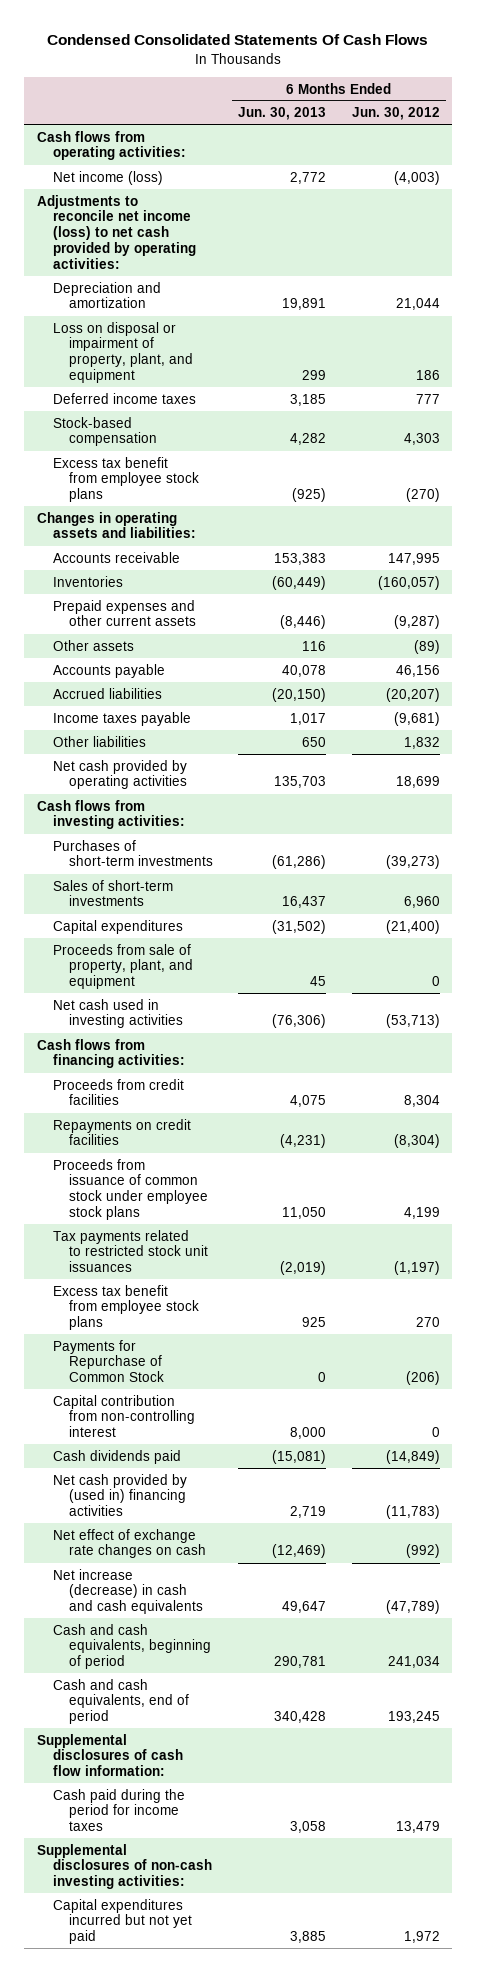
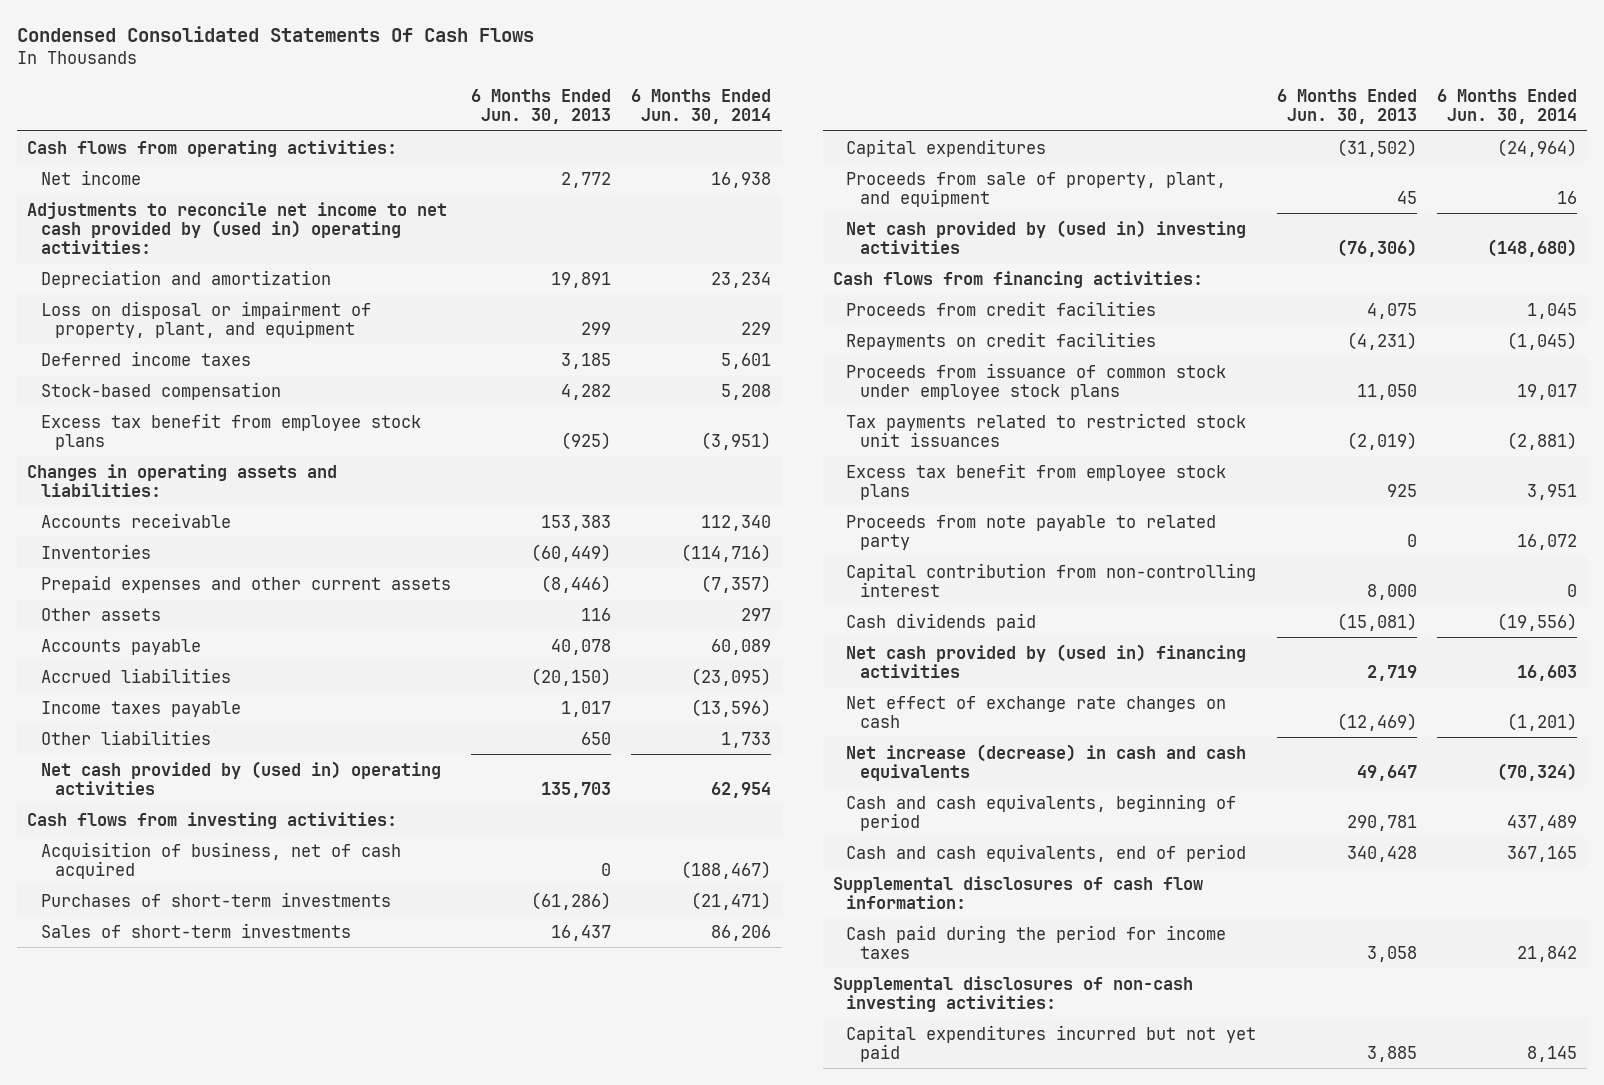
[351,107,440,121] Jun. 30, 2012 -> none
none -> [631,89,772,125] 6 Months Ended Jun. 30, 2014
[52,170,163,185] Net income (loss) -> [40,169,141,185] Net income
[36,194,196,269] Adjustments to reconcile net income (loss) to net cash provided by operating activities: -> [27,201,448,254] Adjustments to reconcile net income to net cash provided by (used in) operating activities:
[52,759,187,790] Net cash provided by operating activities -> [40,760,441,795] Net cash provided by (used in) operating activities
none -> [40,841,401,879] Acquisition of business, net of cash acquired
[52,998,183,1029] Net cash used in investing activities -> [846,219,1247,254] Net cash provided by (used in) investing activities
[52,1339,164,1383] Payments for Repurchase of Common Stock -> none
none -> [846,514,1217,550] Proceeds from note payable to related party

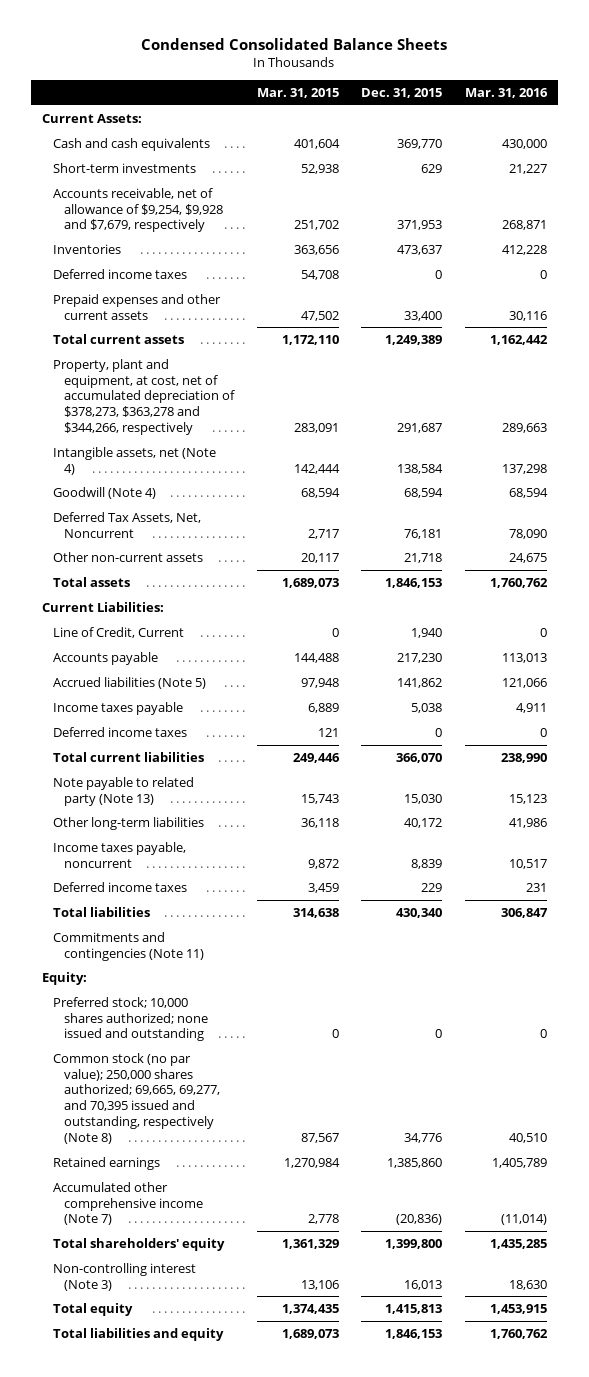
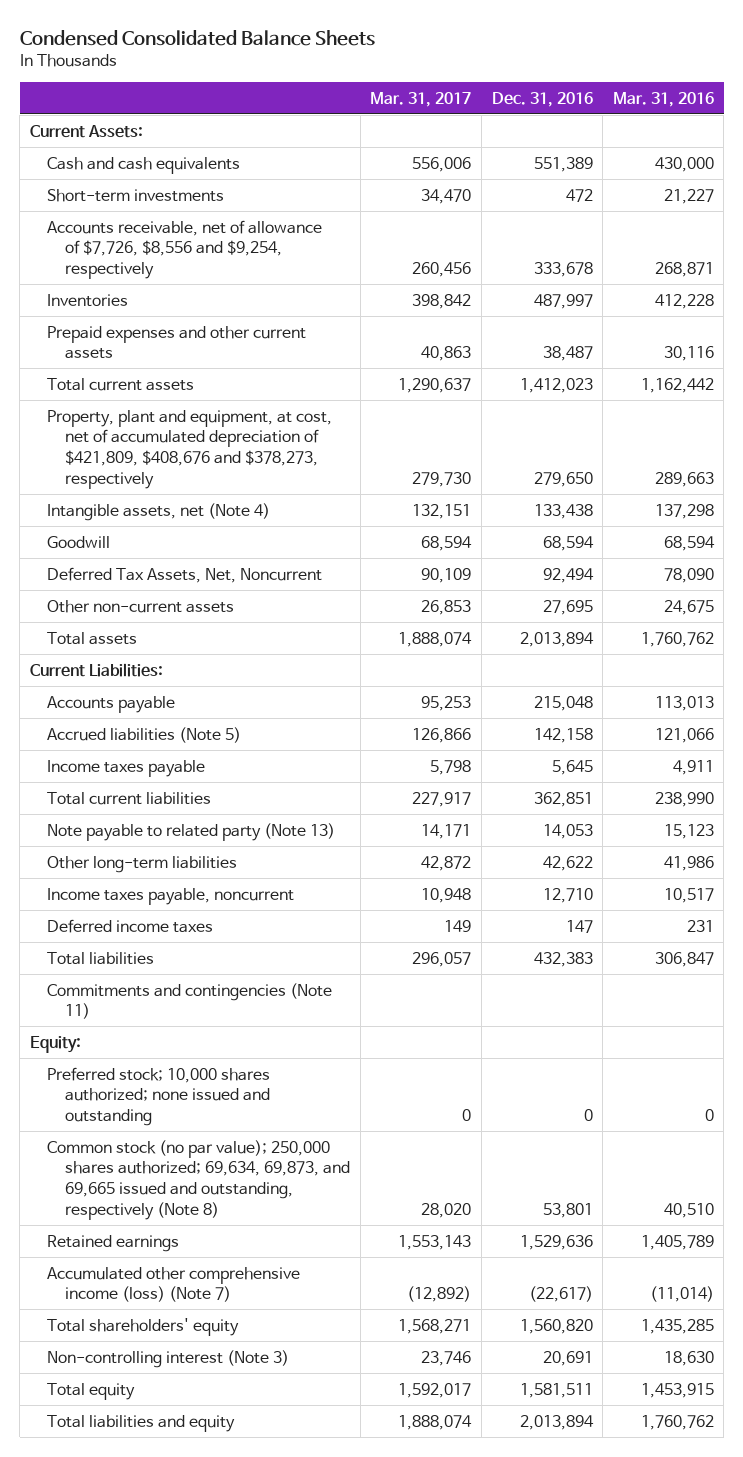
[256,87,339,98] Mar. 31, 2015 -> none
[361,87,443,98] Dec. 31, 2015 -> none
none -> [370,91,472,107] Mar. 31, 2017
none -> [491,91,593,107] Dec. 31, 2016
[53,187,224,233] Accounts receivable, net of allowance of $9,254, $9,928 and $7,679, respectively -> [47,219,323,279] Accounts receivable, net of allowance of $7,726, $8,556 and $9,254, respectively
[53,268,188,279] Deferred income taxes -> none
[53,358,236,436] Property, plant and equipment, at cost, net of accumulated depreciation of $378,273, $363,278 and $344,266, respectively -> [47,409,333,489] Property, plant and equipment, at cost, net of accumulated depreciation of $421,809, $408,676 and $378,273, respectively
[53,486,157,499] Goodwill (Note 4) -> [47,535,111,548] Goodwill
[53,626,185,638] Line of Credit, Current -> none
[53,726,188,737] Deferred income taxes -> none
[53,1052,221,1144] Common stock (no par value); 250,000 shares authorized; 69,665, 69,277, and 70,395 issued and outstanding, respectively (Note 8) -> [47,1139,351,1220] Common stock (no par value); 250,000 shares authorized; 69,634, 69,873, and 69,665 issued and outstanding, respectively (Note 8)
[53,1181,204,1226] Accumulated other comprehensive income (Note 7) -> [47,1266,301,1303] Accumulated other comprehensive income (loss) (Note 7)

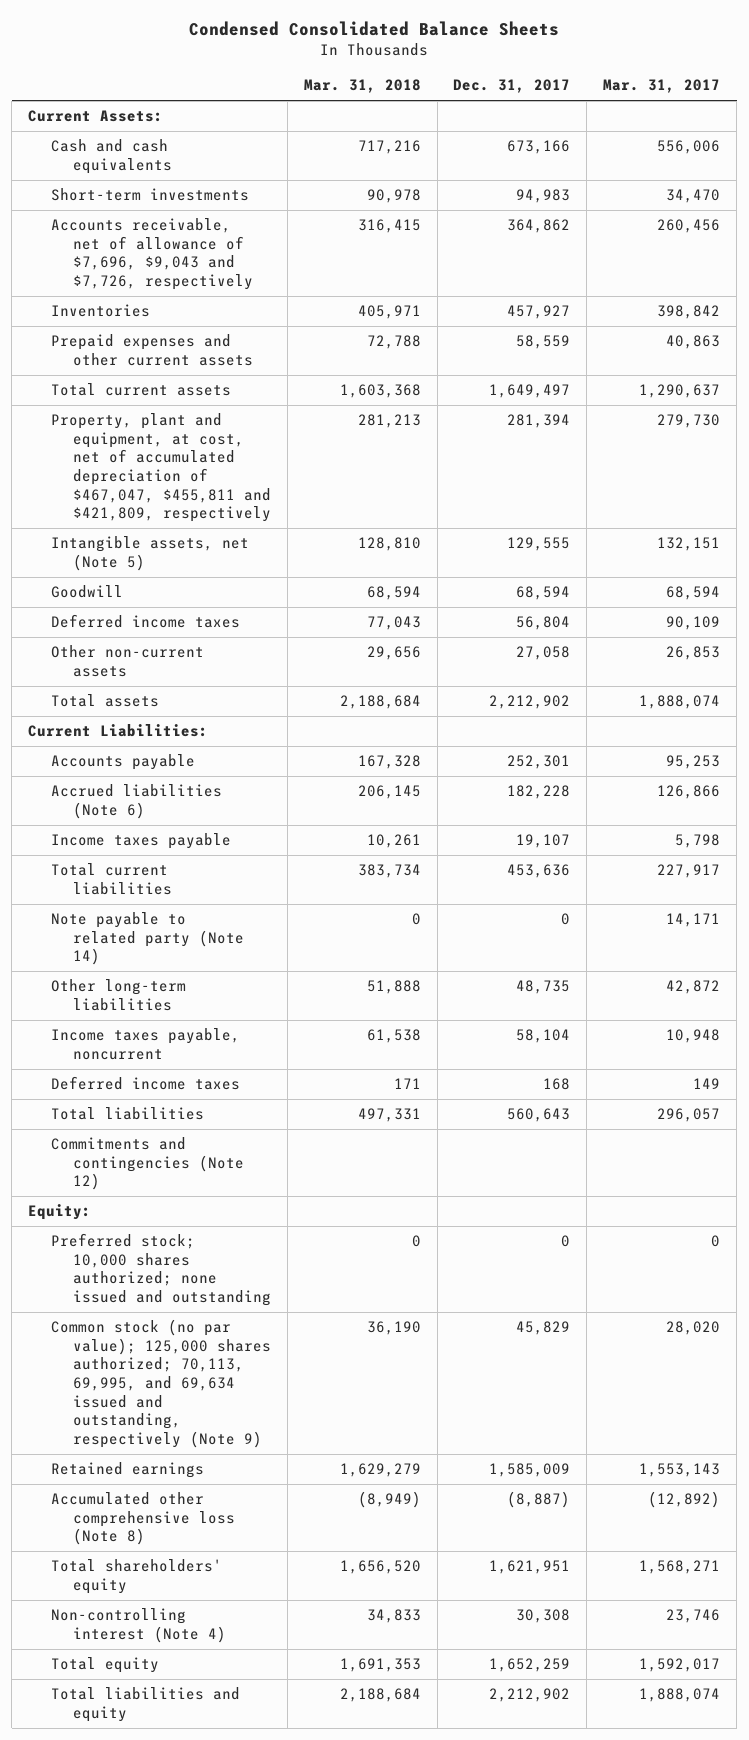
[491,91,593,107] Dec. 31, 2016 -> none
[612,91,714,107] Mar. 31, 2016 -> none
none -> [303,79,421,94] Mar. 31, 2018
none -> [453,79,571,94] Dec. 31, 2017
[47,219,323,279] Accounts receivable, net of allowance of $7,726, $8,556 and $9,254, respectively -> [50,218,254,290] Accounts receivable, net of allowance of $7,696, $9,043 and $7,726, respectively
[47,409,333,489] Property, plant and equipment, at cost, net of accumulated depreciation of $421,809, $408,676 and $378,273, respectively -> [50,413,272,523] Property, plant and equipment, at cost, net of accumulated depreciation of $467,047, $455,811 and $421,809, respectively
[47,502,271,521] Intangible assets, net (Note 4) -> [50,536,249,571] Intangible assets, net (Note 5)
[47,566,323,583] Deferred Tax Assets, Net, Noncurrent -> [50,614,240,629] Deferred income taxes
[47,726,242,743] Accrued liabilities (Note 5) -> [50,784,222,819] Accrued liabilities (Note 6)
[47,822,336,841] Note payable to related party (Note 13) -> [50,912,245,966] Note payable to related party (Note 14)
[47,982,333,1020] Commitments and contingencies (Note 11) -> [50,1137,245,1191] Commitments and contingencies (Note 12)
[47,1139,351,1220] Common stock (no par value); 250,000 shares authorized; 69,634, 69,873, and 69,665 issued and outstanding, respectively (Note 8) -> [50,1319,272,1448] Common stock (no par value); 125,000 shares authorized; 70,113, 69,995, and 69,634 issued and outstanding, respectively (Note 9)
[47,1266,301,1303] Accumulated other comprehensive income (loss) (Note 7) -> [50,1492,236,1546] Accumulated other comprehensive loss (Note 8)
[47,1349,290,1368] Non-controlling interest (Note 3) -> [50,1608,227,1643] Non-controlling interest (Note 4)

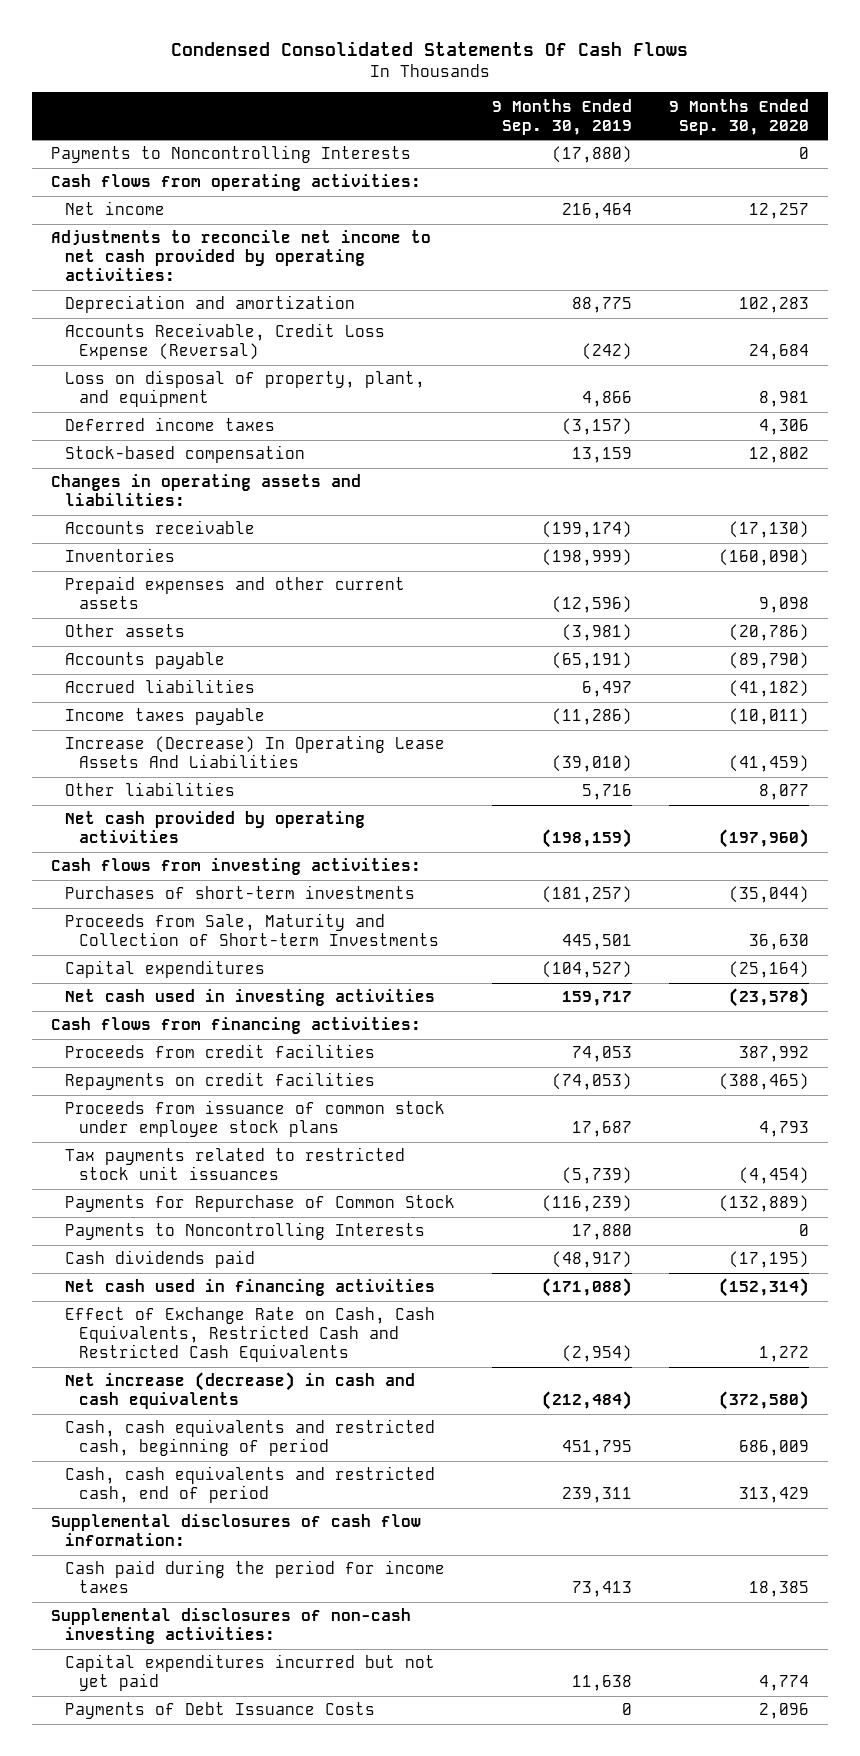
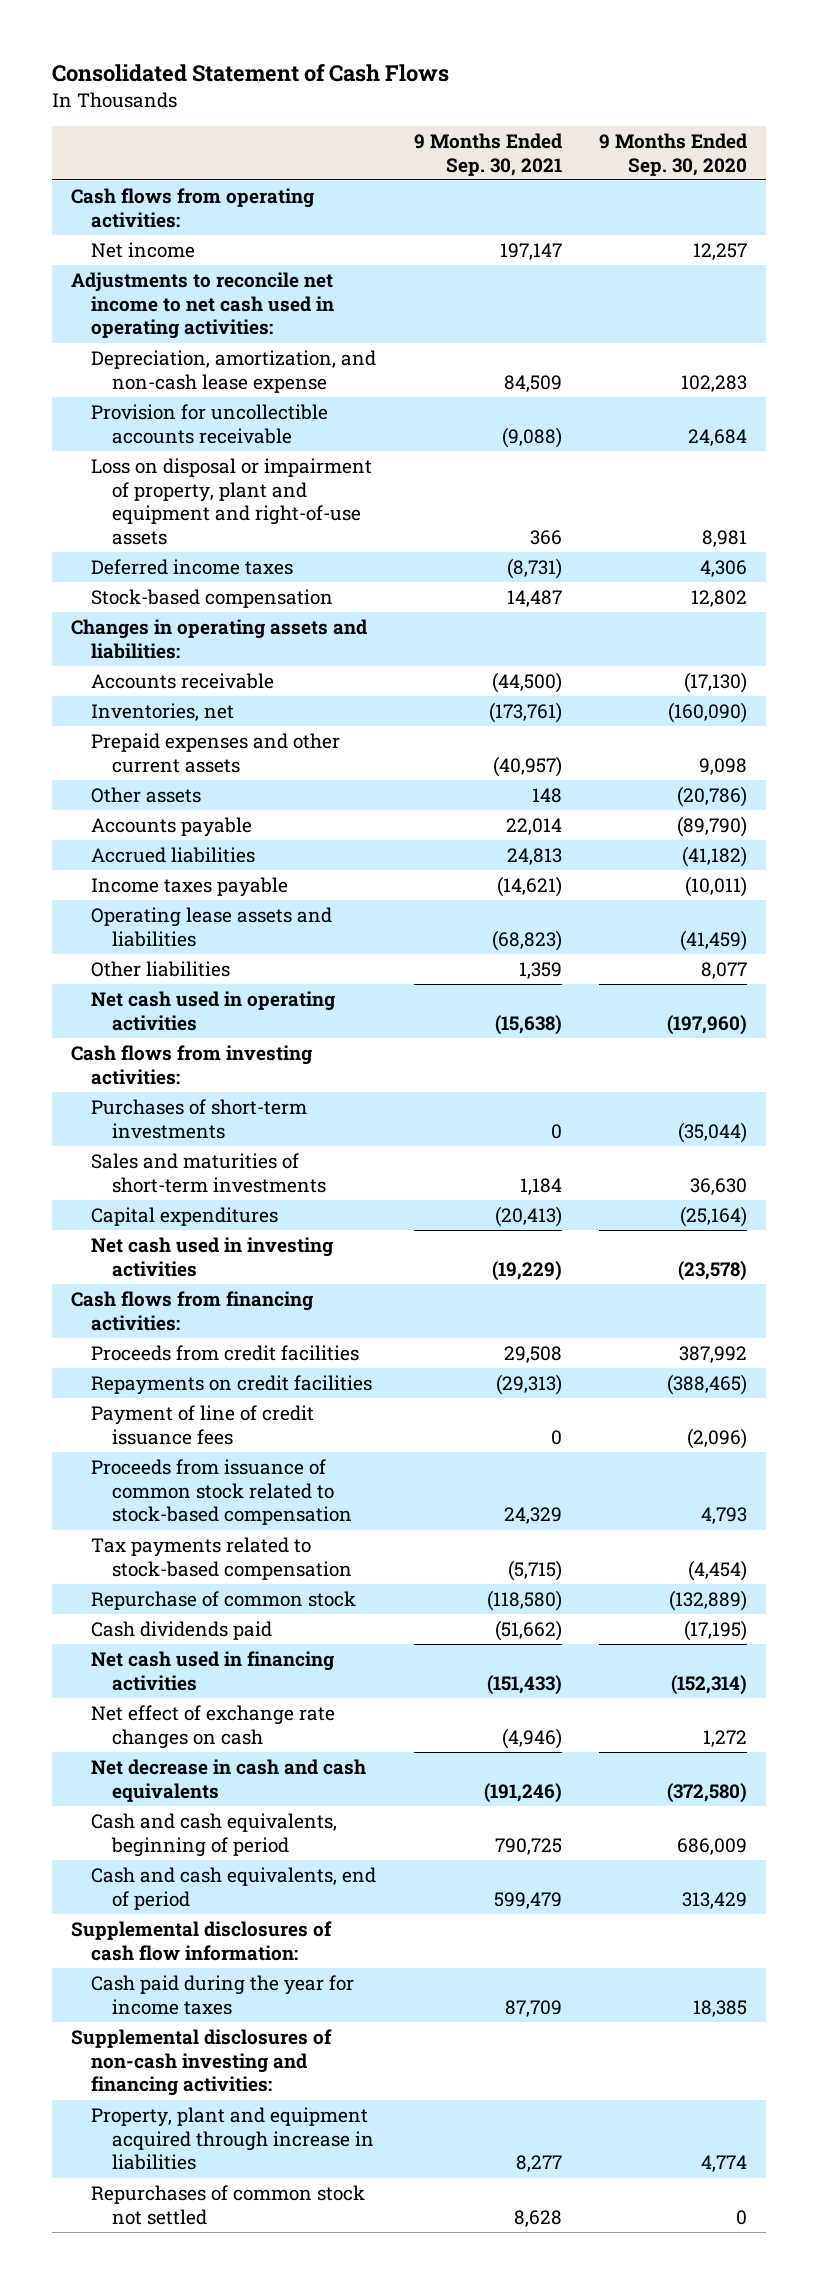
[171,41,689,57] Condensed Consolidated Statements Of Cash Flows -> [51,64,449,83] Consolidated Statement of Cash Flows
[492,98,633,135] 9 Months Ended Sep. 30, 2019 -> none
none -> [413,132,562,176] 9 Months Ended Sep. 30, 2021
[51,145,412,164] Payments to Noncontrolling Interests -> none
[51,230,432,282] Adjustments to reconcile net income to net cash provided by operating activities: -> [70,271,335,340] Adjustments to reconcile net income to net cash used in operating activities:
[65,295,356,314] Depreciation and amortization -> [91,349,377,393] Depreciation, amortization, and non-cash lease expense
[65,323,386,361] Accounts Receivable, Credit Loss Expense (Reversal) -> [91,403,329,444] Provision for uncollectible accounts receivable
[65,370,426,408] Loss on disposal of property, plant, and equipment -> [91,457,373,546] Loss on disposal or impairment of property, plant and equipment and right-of-use assets
[65,548,176,563] Inventories -> [91,702,235,721] Inventories, net
[65,735,446,769] Increase (Decrease) In Operating Lease Assets And Liabilities -> [91,906,333,947] Operating lease assets and liabilities
[65,811,366,844] Net cash provided by operating activities -> [91,990,336,1031] Net cash used in operating activities
[65,913,440,947] Proceeds from Sale, Maturity and Collection of Short-term Investments -> [91,1152,327,1193] Sales and maturities of short-term investments
[65,1222,426,1241] Payments to Noncontrolling Interests -> none
none -> [91,1404,315,1445] Payment of line of credit issuance fees
[65,1100,446,1138] Proceeds from issuance of common stock under employee stock plans -> [91,1458,353,1526] Proceeds from issuance of common stock related to stock-based compensation
[65,1147,406,1181] Tax payments related to restricted stock unit issuances -> [91,1536,353,1580] Tax payments related to stock-based compensation
[65,1195,456,1213] Payments for Repurchase of Common Stock -> [91,1590,357,1610] Repurchase of common stock
[65,1307,436,1363] Effect of Exchange Rate on Cash, Cash Equivalents, Restricted Cash and Restricted Cash Equivalents -> [91,1704,336,1749] Net effect of exchange rate changes on cash
[65,1372,416,1410] Net increase (decrease) in cash and cash equivalents -> [91,1758,367,1802] Net decrease in cash and cash equivalents
[65,1419,436,1457] Cash, cash equivalents and restricted cash, beginning of period -> [91,1812,338,1857] Cash and cash equivalents, beginning of period
[65,1466,436,1504] Cash, cash equivalents and restricted cash, end of period -> [91,1866,377,1910] Cash and cash equivalents, end of period
[65,1702,376,1720] Payments of Debt Issuance Costs -> none
[65,1560,446,1594] Cash paid during the period for income taxes -> [91,1974,355,2015] Cash paid during the year for income taxes
[51,1608,412,1645] Supplemental disclosures of non-cash investing activities: -> [70,2028,332,2097] Supplemental disclosures of non-cash investing and financing activities:
[65,1654,436,1692] Capital expenditures incurred but not yet paid -> [91,2106,375,2171] Property, plant and equipment acquired through increase in liabilities
none -> [91,2184,366,2225] Repurchases of common stock not settled

